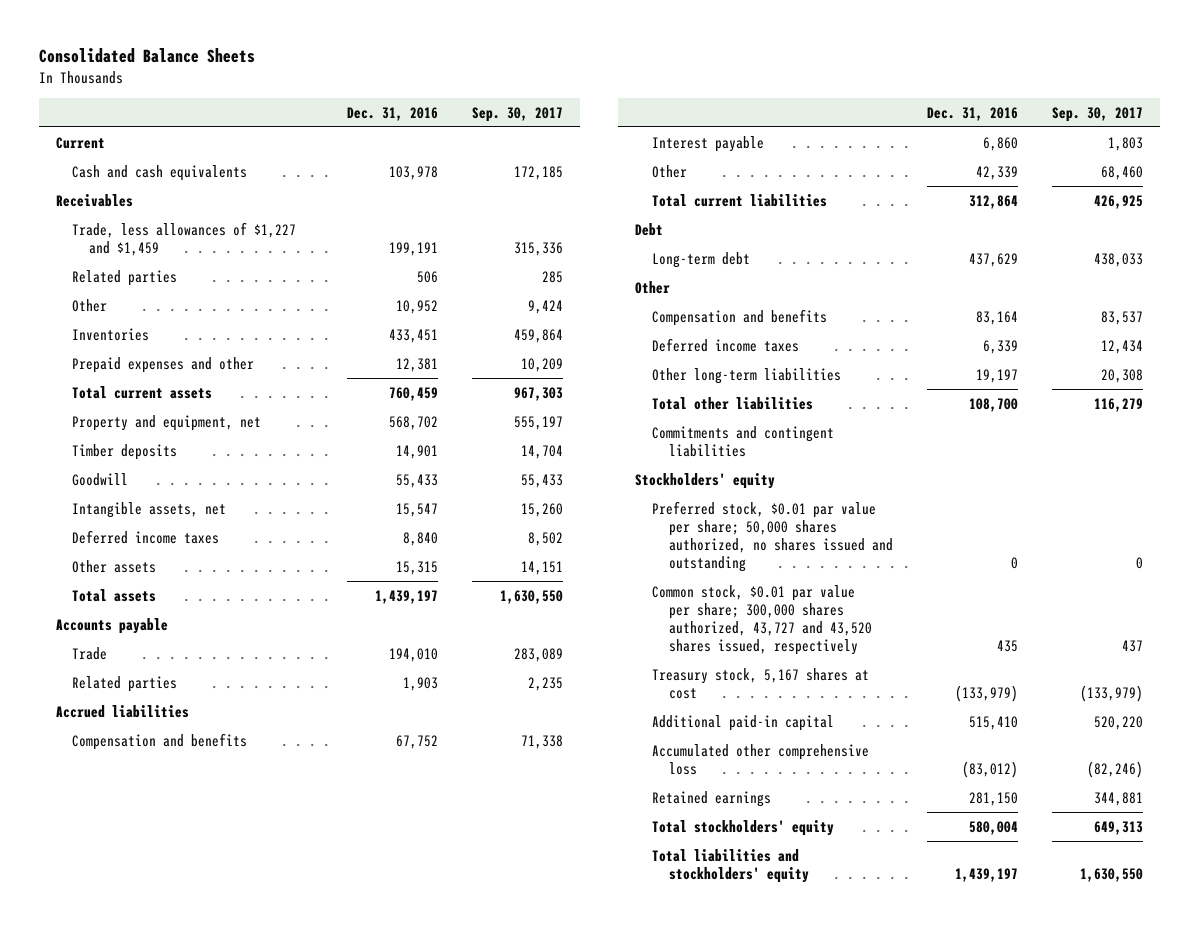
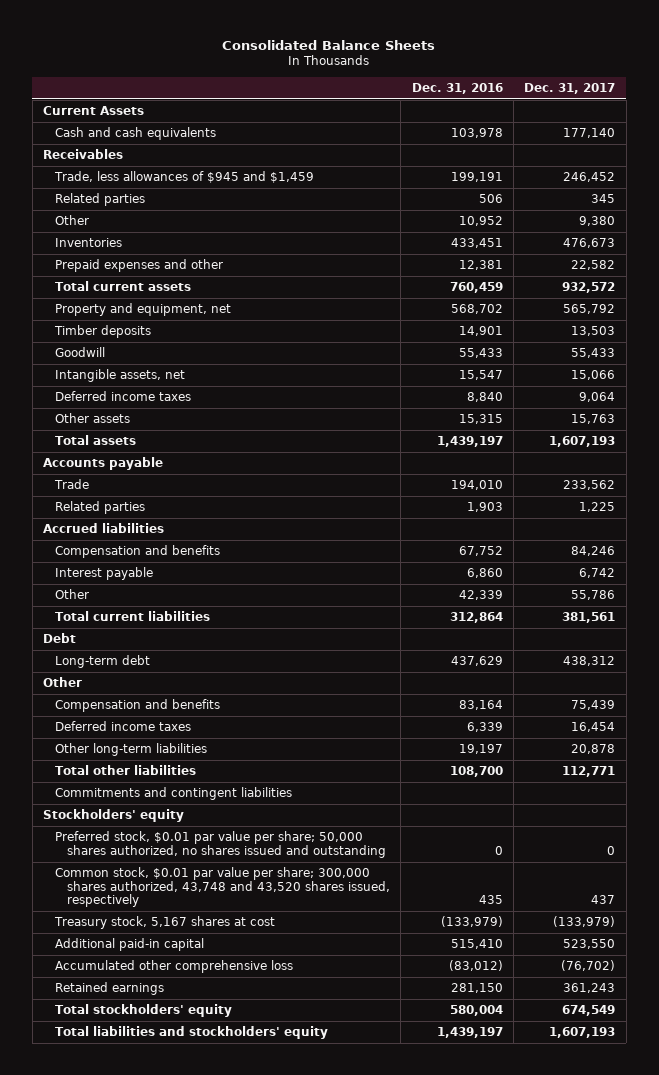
[472,106,564,122] Sep. 30, 2017 -> none
none -> [524,82,616,94] Dec. 31, 2017
[55,136,105,149] Current -> [43,106,145,116] Current Assets
[72,221,297,256] Trade, less allowances of $1,227 and $1,459 -> [54,171,315,184] Trade, less allowances of $945 and $1,459
[652,584,872,655] Common stock, $0.01 par value per share; 300,000 shares authorized, 43,727 and 43,520 shares issued, respectively -> [55,867,390,908] Common stock, $0.01 par value per share; 300,000 shares authorized, 43,748 and 43,520 shares issued, respectively

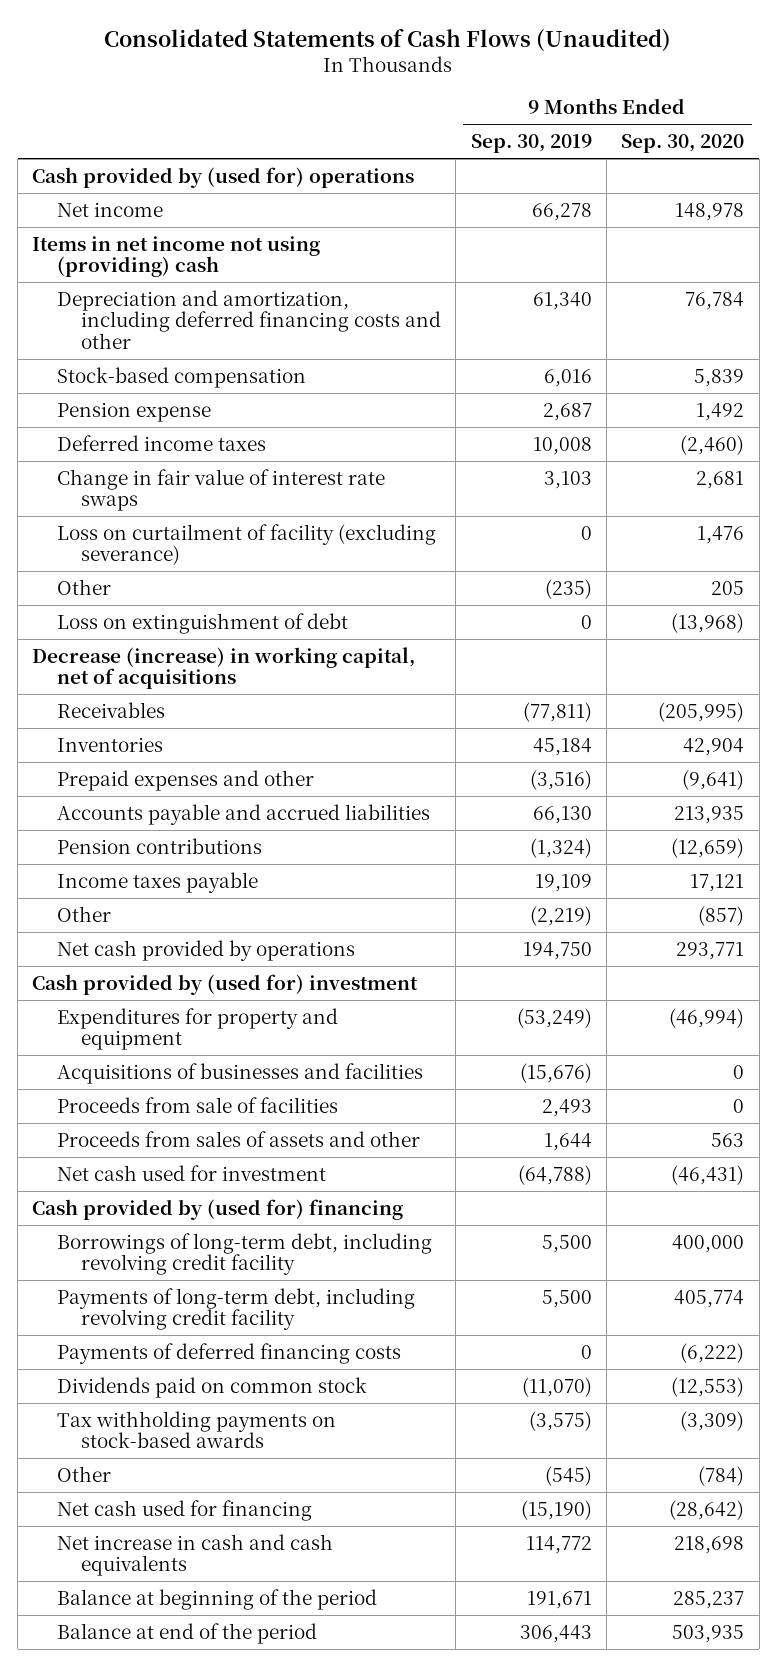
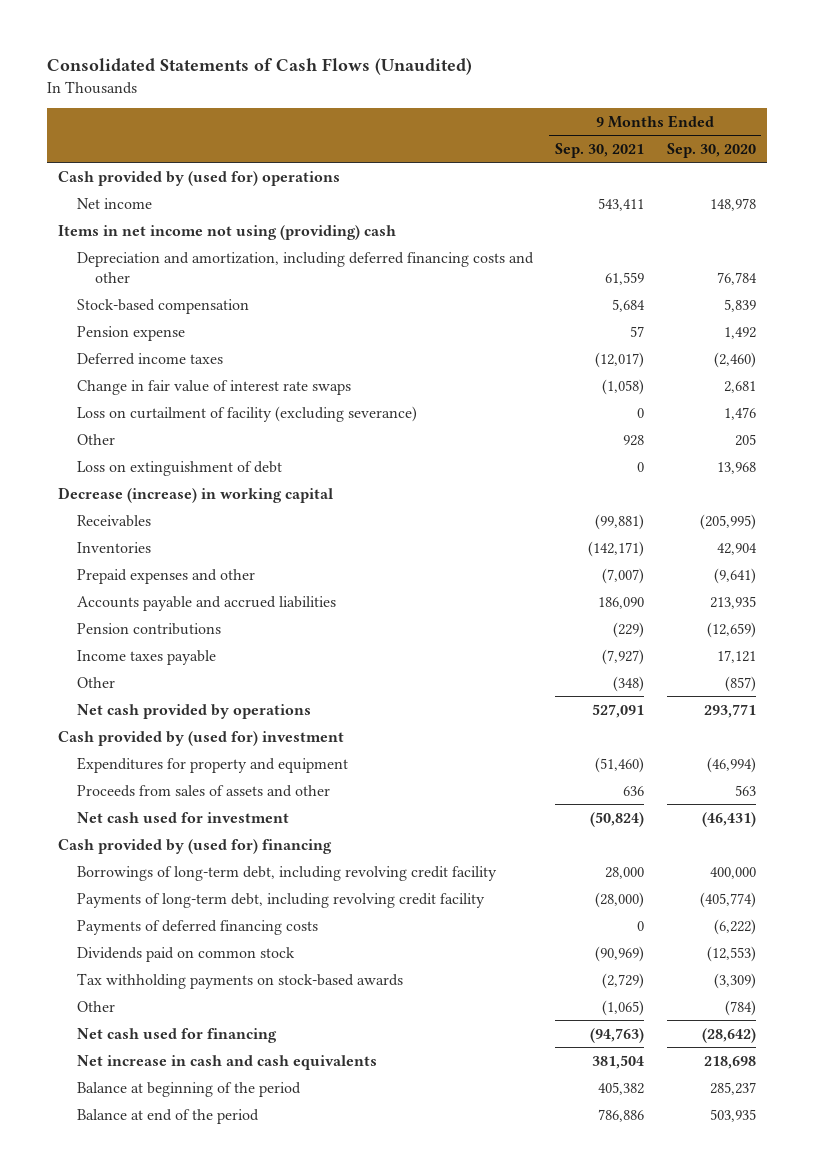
[470,134,592,154] Sep. 30, 2019 -> none
none -> [555,143,645,159] Sep. 30, 2021
[671,612,745,633] (13,968) -> [716,461,756,474] 13,968
[32,646,416,690] Decrease (increase) in working capital, net of acquisitions -> [58,486,334,503] Decrease (increase) in working capital
[56,1062,423,1084] Acquisitions of businesses and facilities -> none
[56,1096,338,1113] Proceeds from sale of facilities -> none
[674,1289,745,1308] 405,774 -> [699,891,756,908] (405,774)

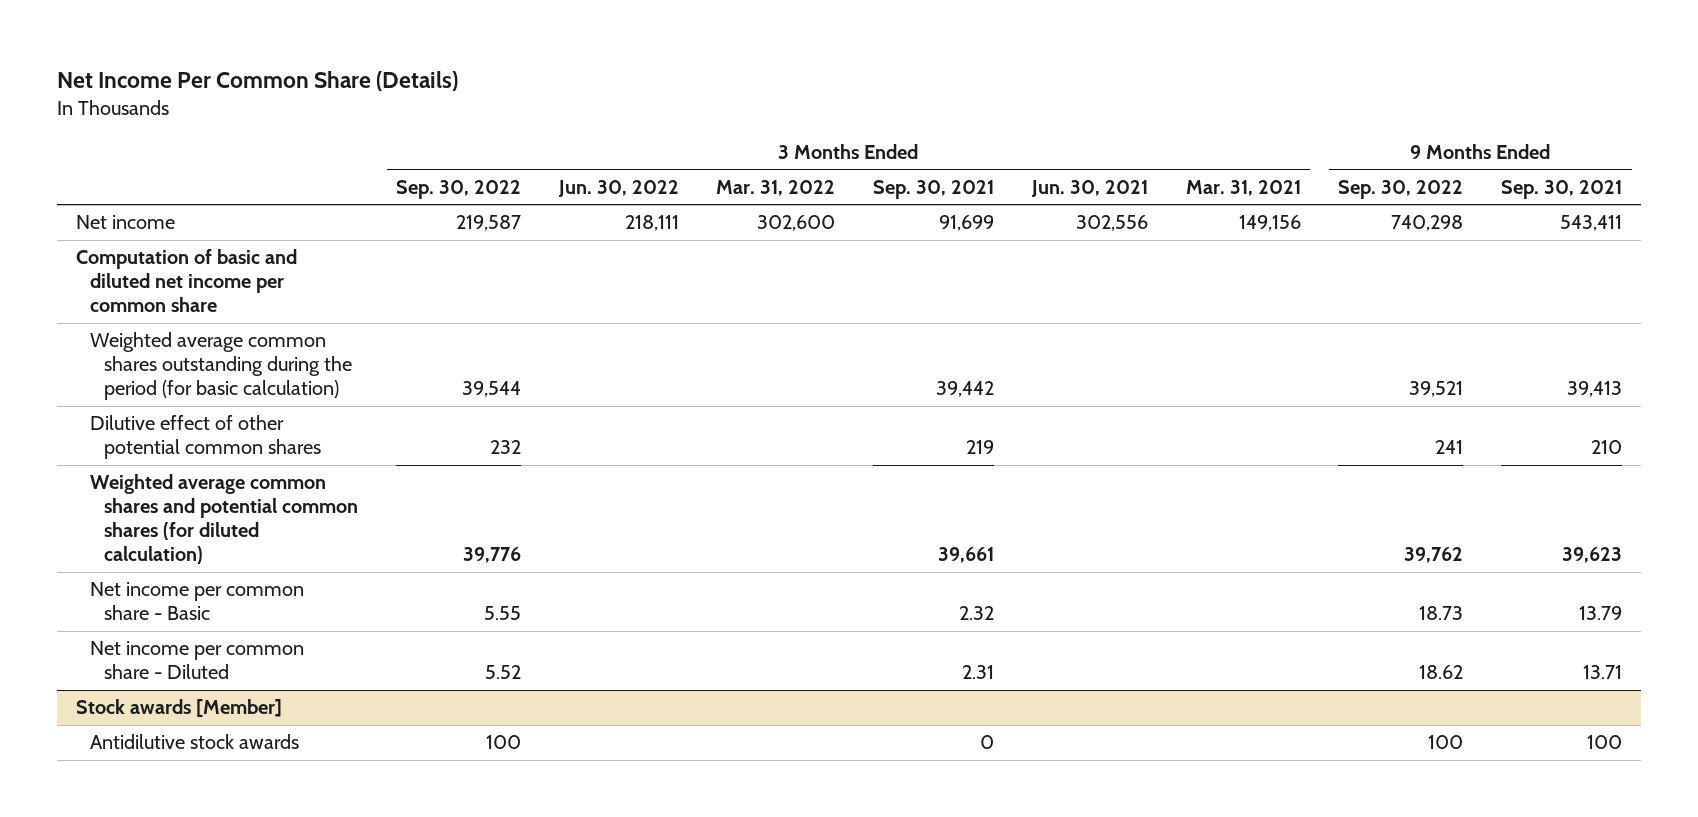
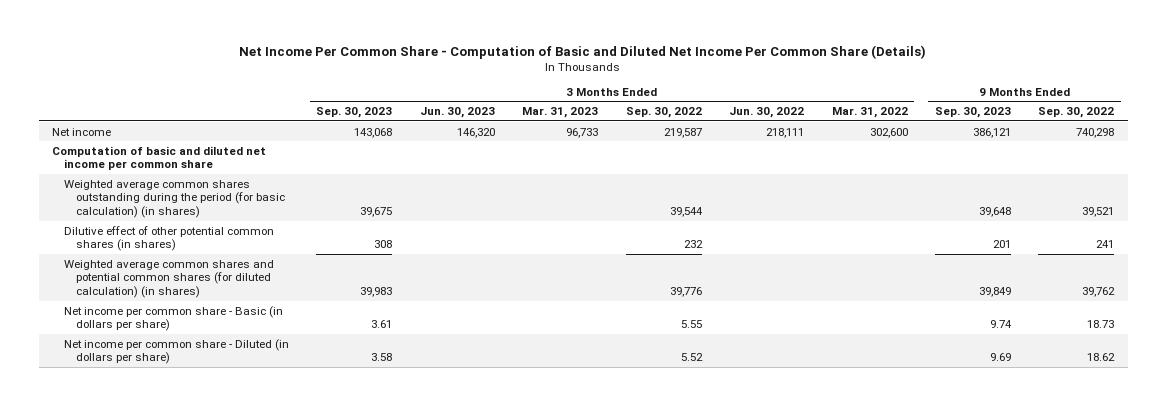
[57,71,459,92] Net Income Per Common Share (Details) -> [239,45,927,60] Net Income Per Common Share - Computation of Basic and Diluted Net Income Per Common Share (Details)
[873,179,995,199] Sep. 30, 2021 -> none
[1030,179,1148,197] Jun. 30, 2021 -> none
[1185,179,1301,196] Mar. 31, 2021 -> none
[1501,179,1623,199] Sep. 30, 2021 -> none
none -> [316,107,393,119] Sep. 30, 2023
none -> [419,107,495,119] Jun. 30, 2023
none -> [522,107,599,119] Mar. 31, 2023
none -> [934,107,1011,119] Sep. 30, 2023
[76,699,283,718] Stock awards [Member] -> none
[90,734,300,750] Antidilutive stock awards -> none
[90,332,353,401] Weighted average common shares outstanding during the period (for basic calculation) -> [64,179,285,219] Weighted average common shares outstanding during the period (for basic calculation) (in shares)
[90,415,322,460] Dilutive effect of other potential common shares -> [64,225,275,252] Dilutive effect of other potential common shares (in shares)
[90,474,359,565] Weighted average common shares and potential common shares (for diluted calculation) -> [64,259,275,299] Weighted average common shares and potential common shares (for diluted calculation) (in shares)
[90,582,305,621] Net income per common share - Basic -> [64,305,284,332] Net income per common share - Basic (in dollars per share)
[90,641,305,680] Net income per common share - Diluted -> [64,338,290,365] Net income per common share - Diluted (in dollars per share)

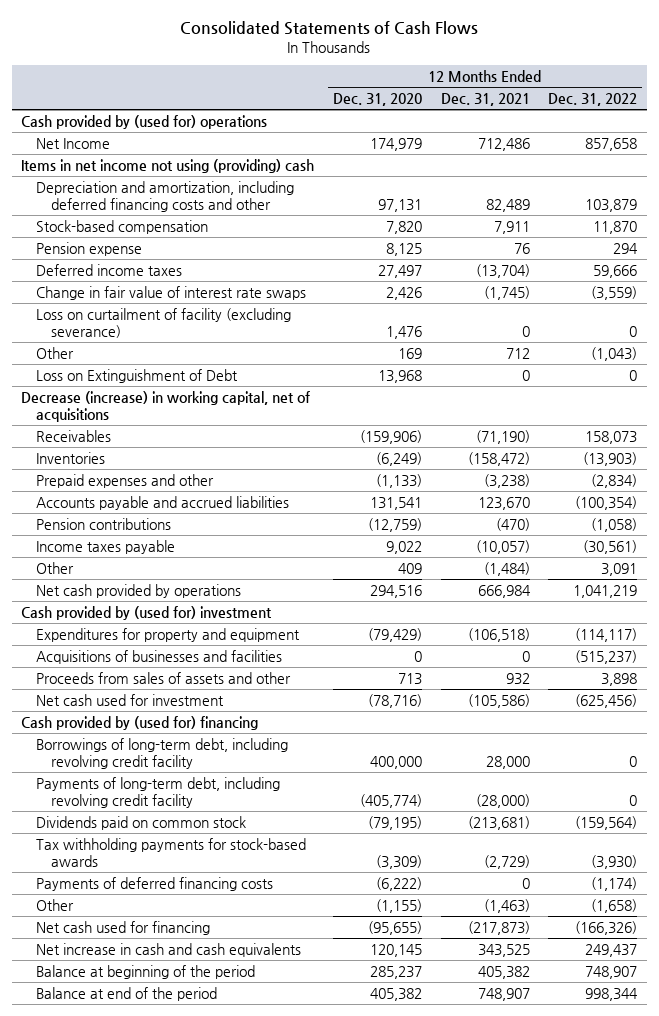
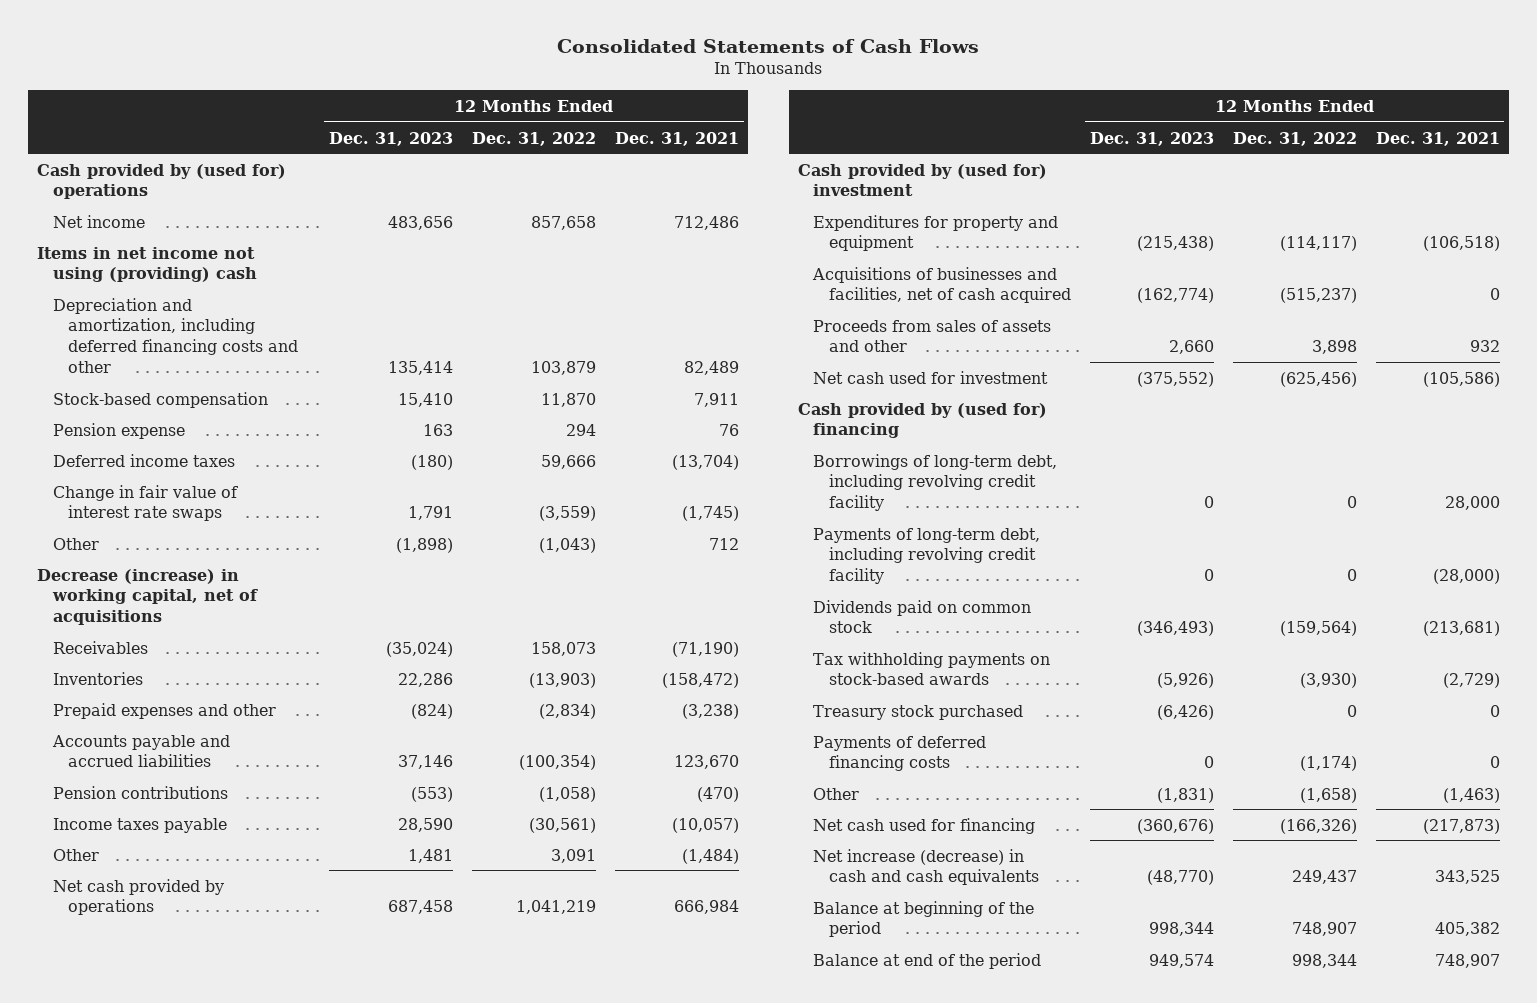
[332,92,422,106] Dec. 31, 2020 -> none
none -> [328,131,453,146] Dec. 31, 2023
[36,137,111,149] Net Income -> [52,214,145,228] Net income
[36,307,292,339] Loss on curtailment of facility (excluding severance) -> none
[36,368,239,383] Loss on Extinguishment of Debt -> none
[36,649,283,664] Acquisitions of businesses and facilities -> [812,266,1071,304] Acquisitions of businesses and facilities, net of cash acquired
[36,837,307,868] Tax withholding payments for stock-based awards -> [813,651,1051,686] Tax withholding payments on stock-based awards
none -> [813,704,1024,720] Treasury stock purchased
[36,942,302,957] Net increase in cash and cash equivalents -> [813,848,1039,886] Net increase (decrease) in cash and cash equivalents

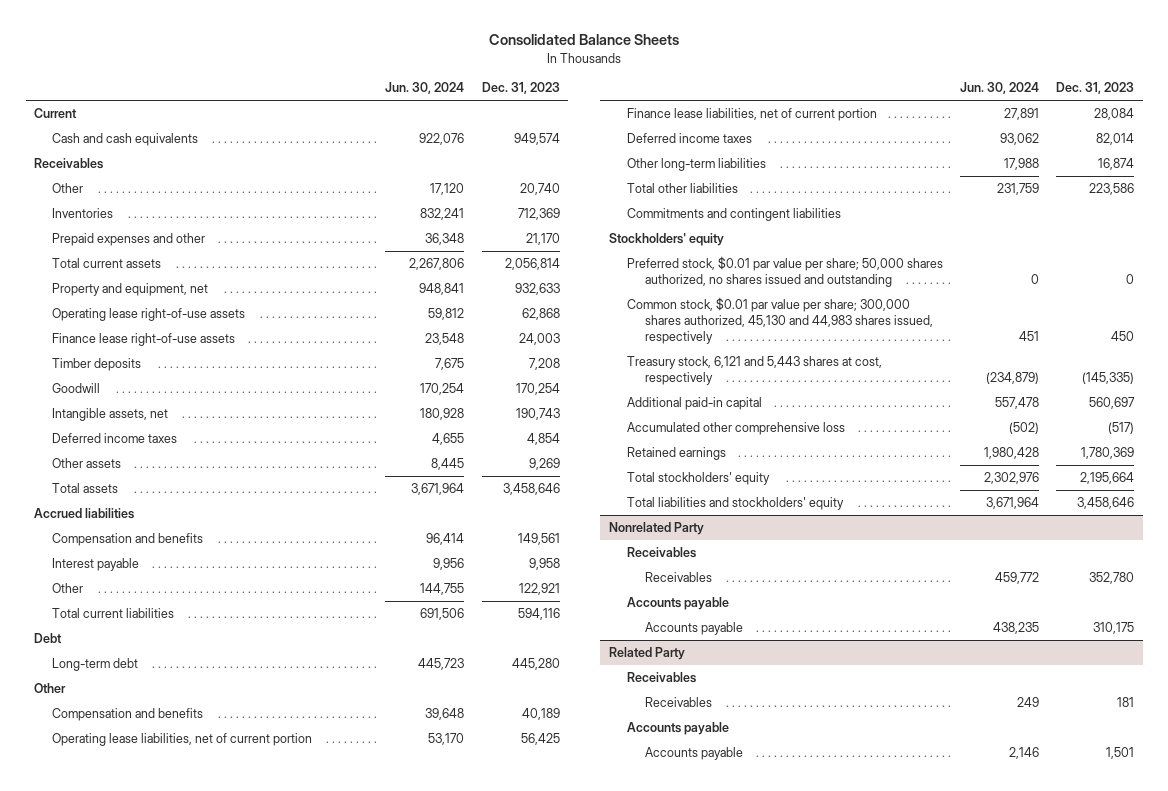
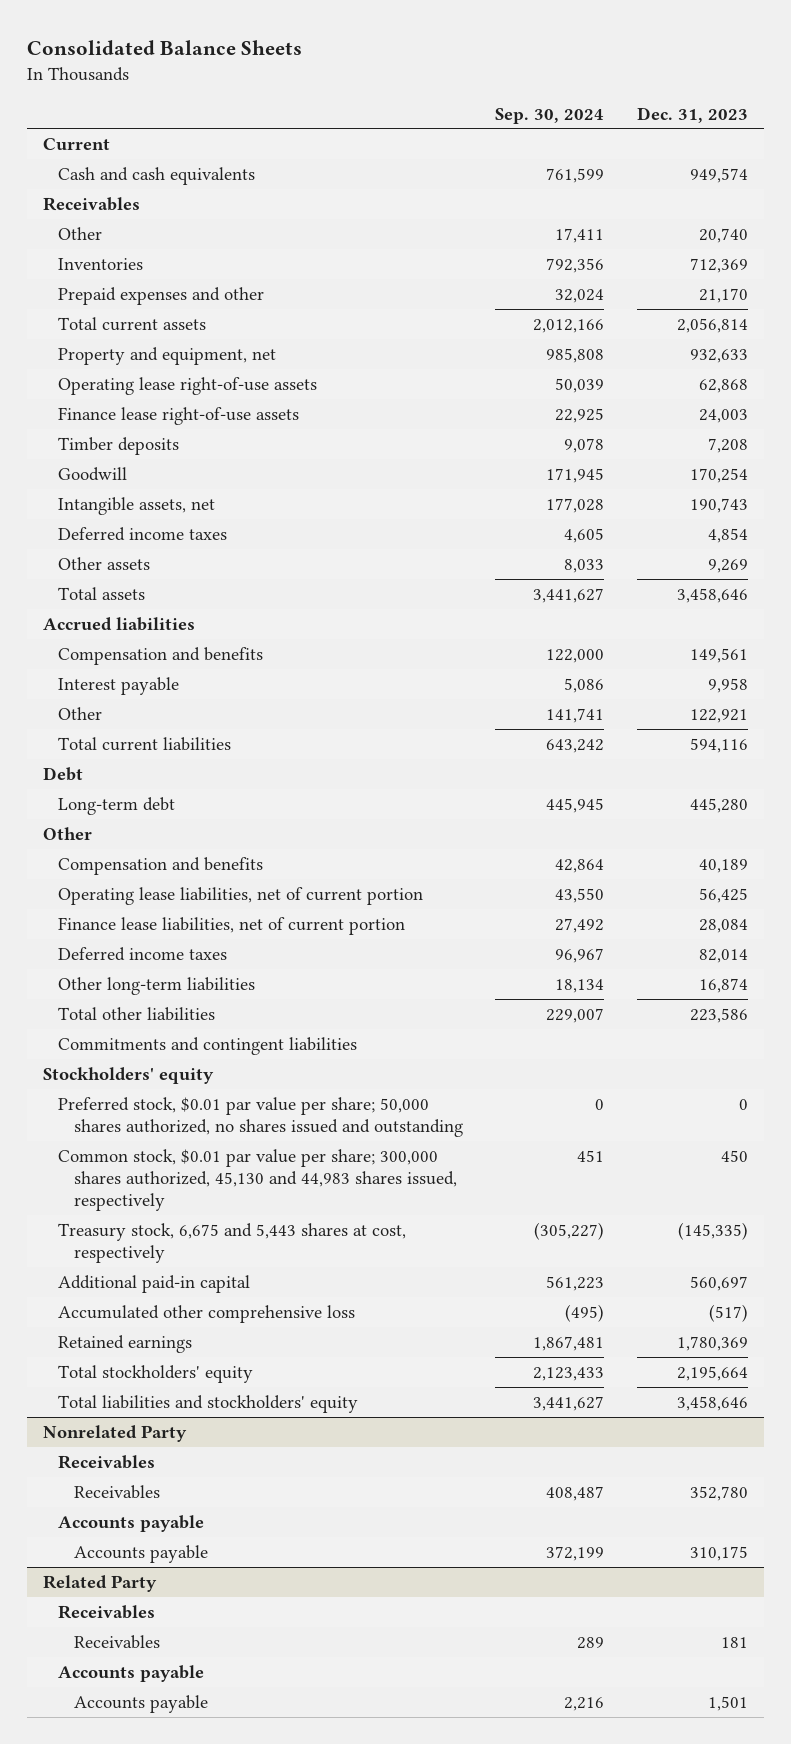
[385,82,465,95] Jun. 30, 2024 -> none
none -> [495,107,605,124] Sep. 30, 2024
[626,356,882,386] Treasury stock, 6,121 and 5,443 shares at cost, respectively -> [58,1222,407,1263] Treasury stock, 6,675 and 5,443 shares at cost, respectively

